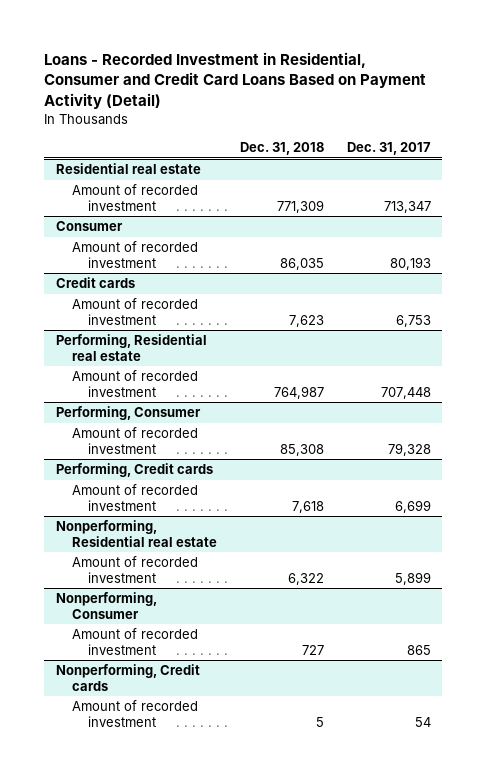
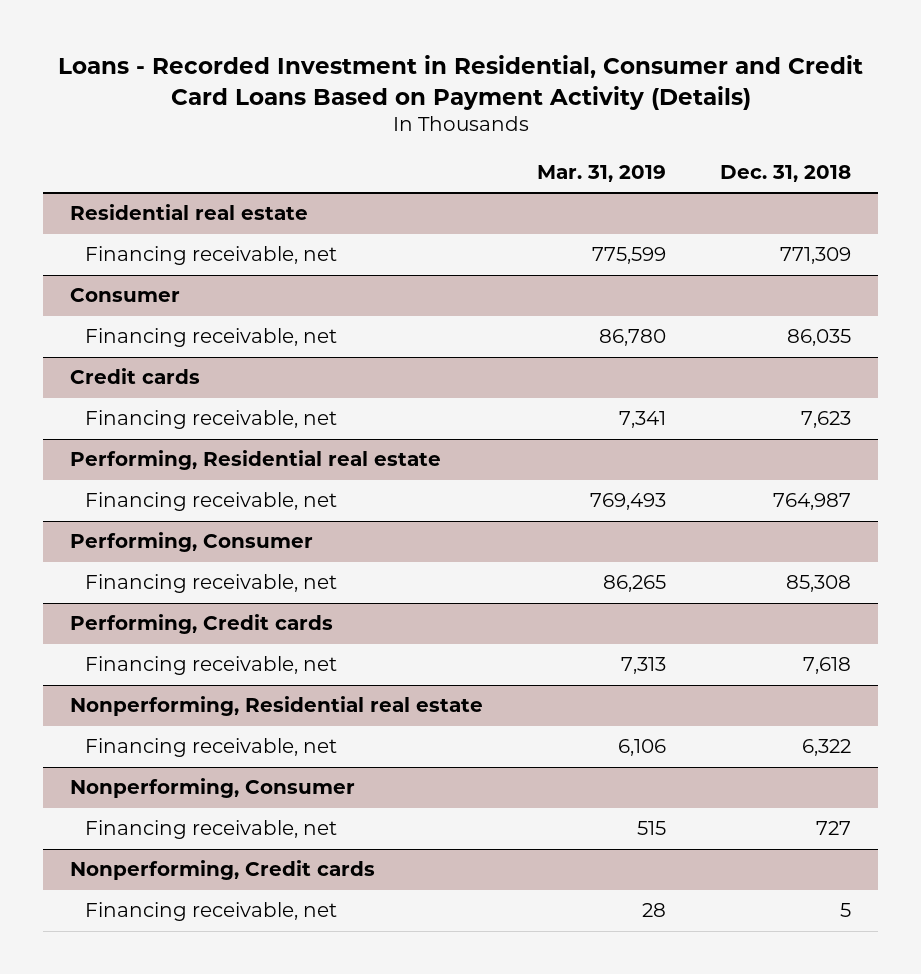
[44,51,427,109] Loans - Recorded Investment in Residential, Consumer and Credit Card Loans Based on Payment Activity (Detail) -> [57,54,863,110] Loans - Recorded Investment in Residential, Consumer and Credit Card Loans Based on Payment Activity (Details)
[346,142,431,156] Dec. 31, 2017 -> none
none -> [537,164,667,182] Mar. 31, 2019
[71,184,198,211] Amount of recorded investment -> [84,246,337,266] Financing receivable, net
[71,241,198,268] Amount of recorded investment -> [84,328,337,348] Financing receivable, net
[71,298,198,325] Amount of recorded investment -> [84,410,337,430] Financing receivable, net
[71,370,198,397] Amount of recorded investment -> [84,492,337,512] Financing receivable, net
[71,427,198,454] Amount of recorded investment -> [84,574,337,594] Financing receivable, net
[71,484,198,511] Amount of recorded investment -> [84,656,337,676] Financing receivable, net
[71,556,198,583] Amount of recorded investment -> [84,738,337,758] Financing receivable, net
[71,628,198,655] Amount of recorded investment -> [84,820,337,840] Financing receivable, net
[71,700,198,727] Amount of recorded investment -> [84,902,337,922] Financing receivable, net

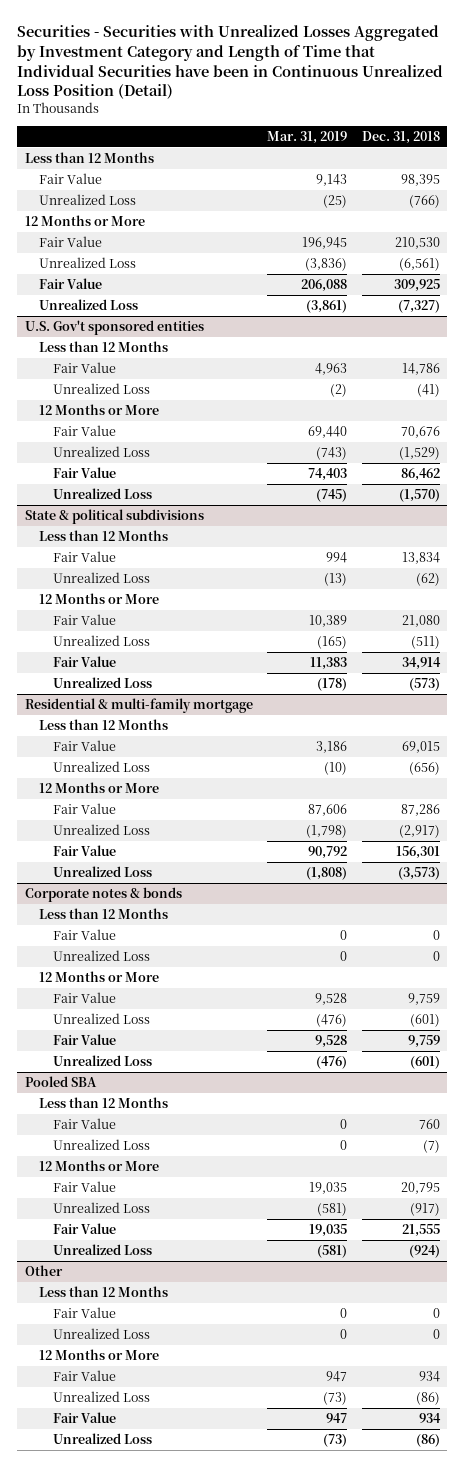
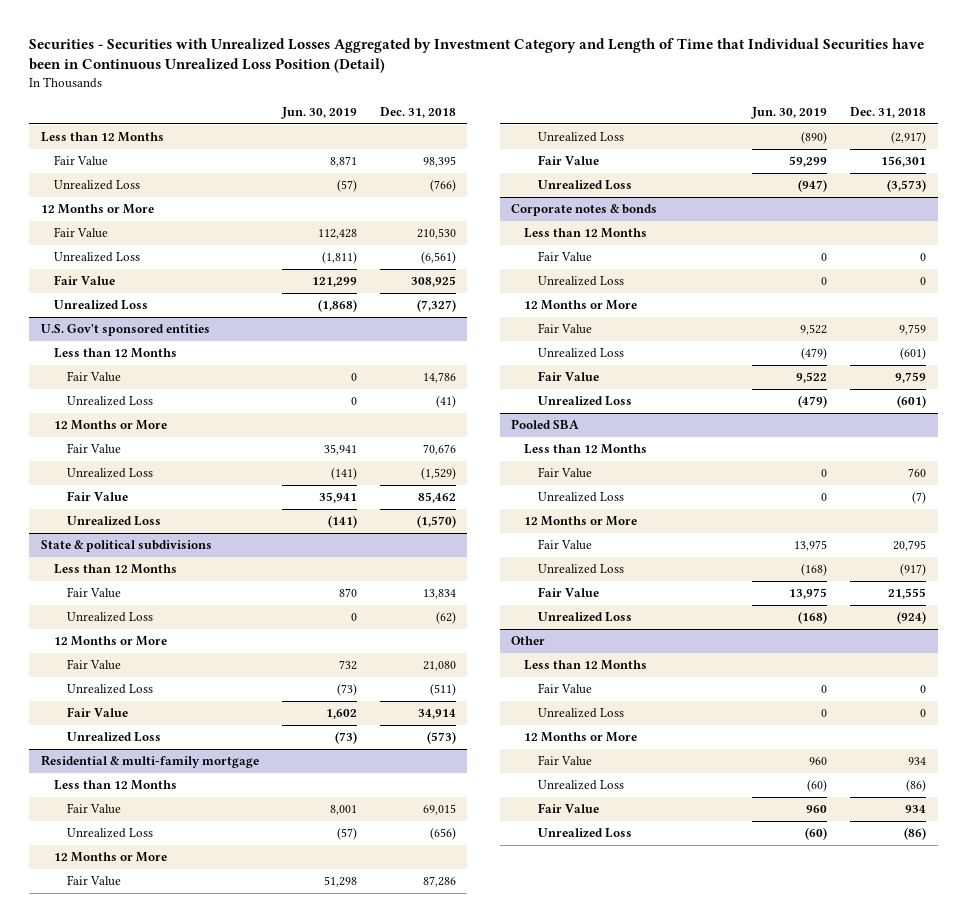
[267,130,348,144] Mar. 31, 2019 -> none
none -> [280,107,357,120] Jun. 30, 2019
[393,278,440,292] 309,925 -> [410,276,456,288] 308,925
[400,467,440,481] 86,462 -> [417,492,456,504] 85,462

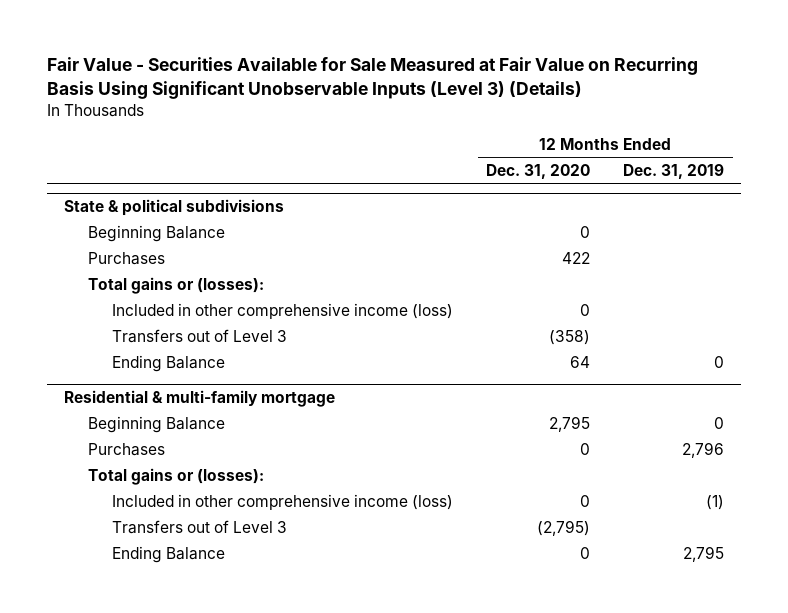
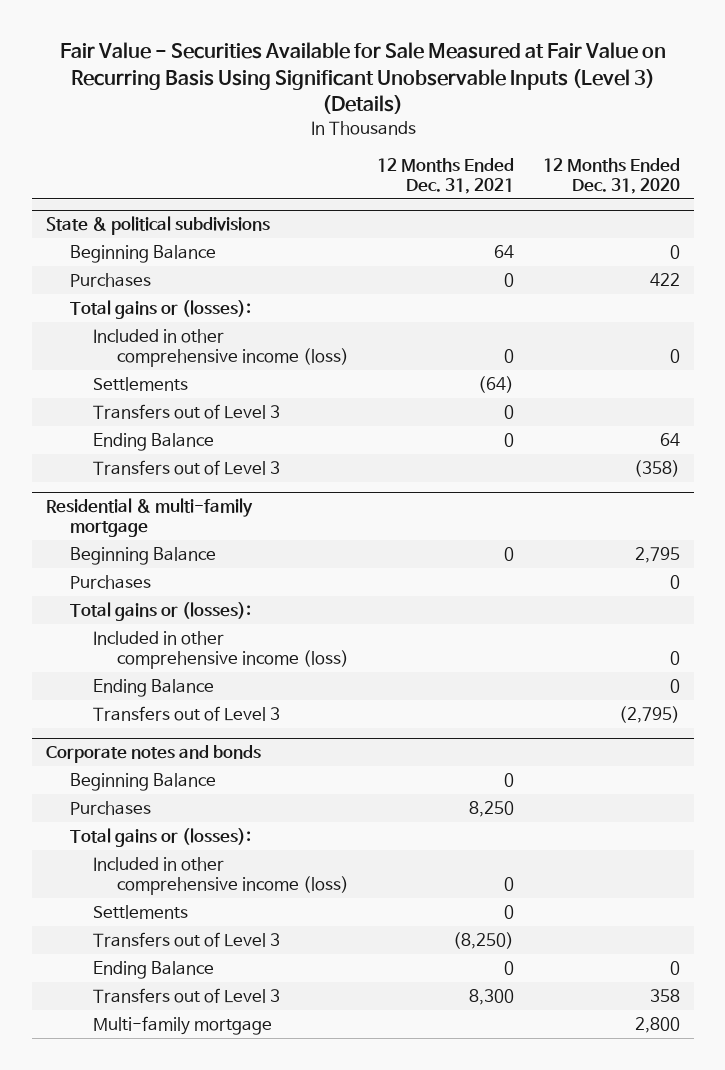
[623,163,725,179] Dec. 31, 2019 -> none
none -> [377,158,515,195] 12 Months Ended Dec. 31, 2021
none -> [93,376,189,391] Settlements
none -> [93,403,281,419] Transfers out of Level 3
[112,328,288,343] Transfers out of Level 3 -> [93,459,281,475] Transfers out of Level 3
none -> [93,678,215,697] Ending Balance
none -> [45,745,261,764] Corporate notes and bonds
none -> [69,772,216,791] Beginning Balance
none -> [69,800,151,815] Purchases
none -> [69,827,251,847] Total gains or (losses):
none -> [93,856,350,896] Included in other comprehensive income (loss)
none -> [93,904,189,919] Settlements
none -> [93,931,281,947] Transfers out of Level 3
none -> [93,987,281,1003] Transfers out of Level 3
none -> [93,1015,273,1035] Multi-family mortgage

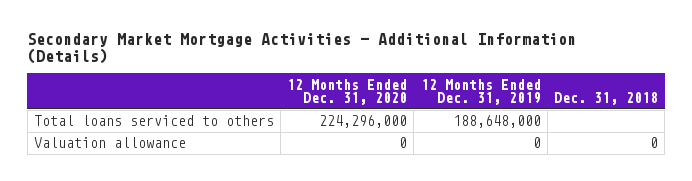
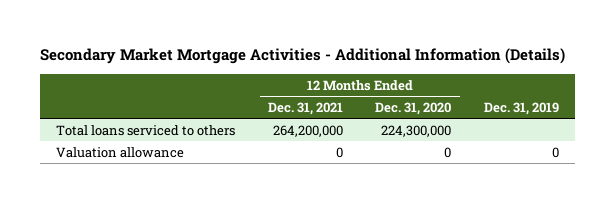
[420,78,541,106] 12 Months Ended Dec. 31, 2019 -> none
[554,92,659,106] Dec. 31, 2018 -> none
none -> [267,101,343,115] Dec. 31, 2021
none -> [483,101,559,115] Dec. 31, 2019
[319,115,408,129] 224,296,000 -> [381,124,452,137] 224,300,000

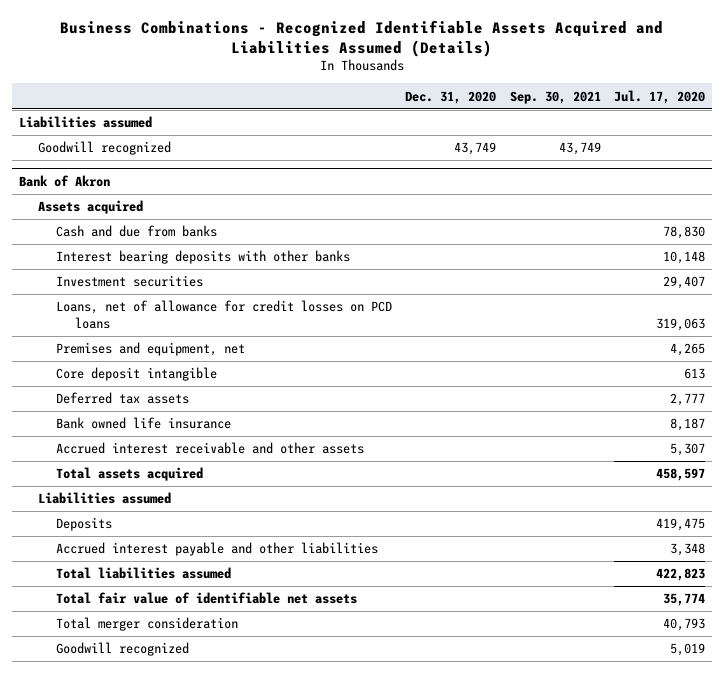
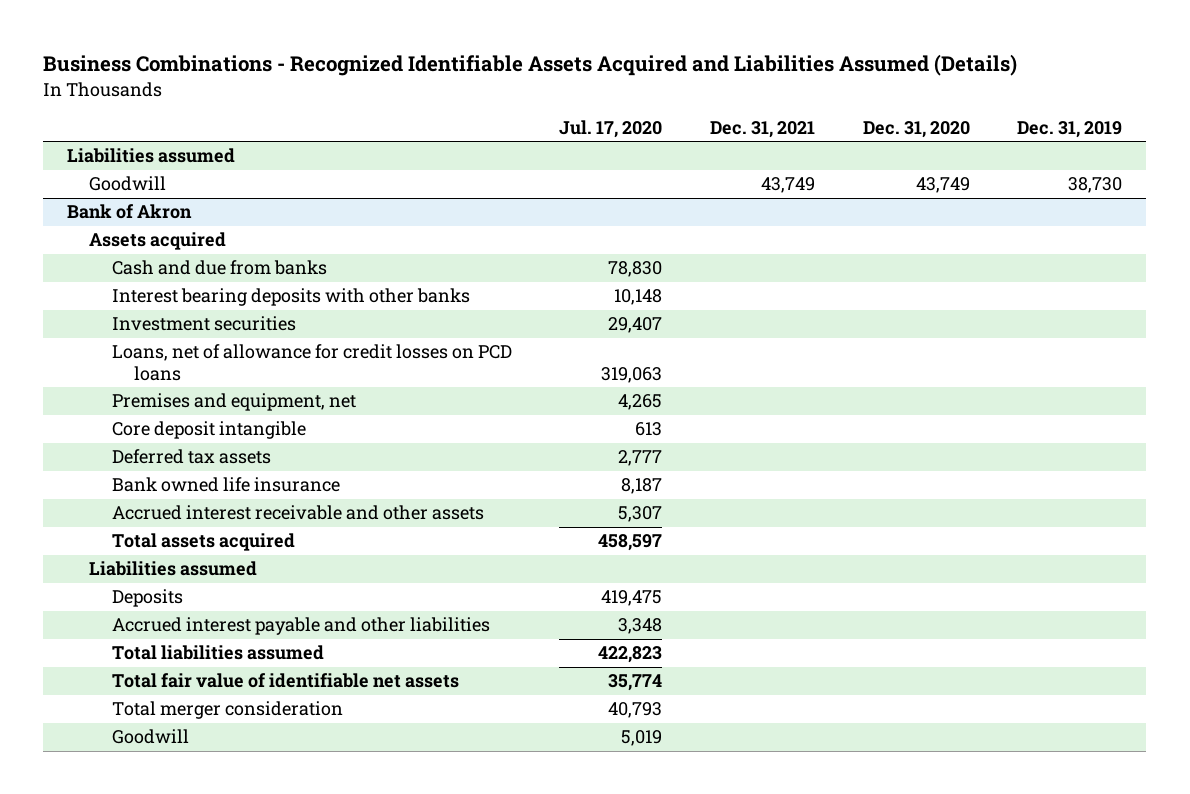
[509,90,601,104] Sep. 30, 2021 -> none
none -> [709,121,815,139] Dec. 31, 2021
none -> [1017,121,1123,139] Dec. 31, 2019
[37,141,171,156] Goodwill recognized -> [89,176,167,192] Goodwill
[56,642,190,657] Goodwill recognized -> [111,729,189,745] Goodwill

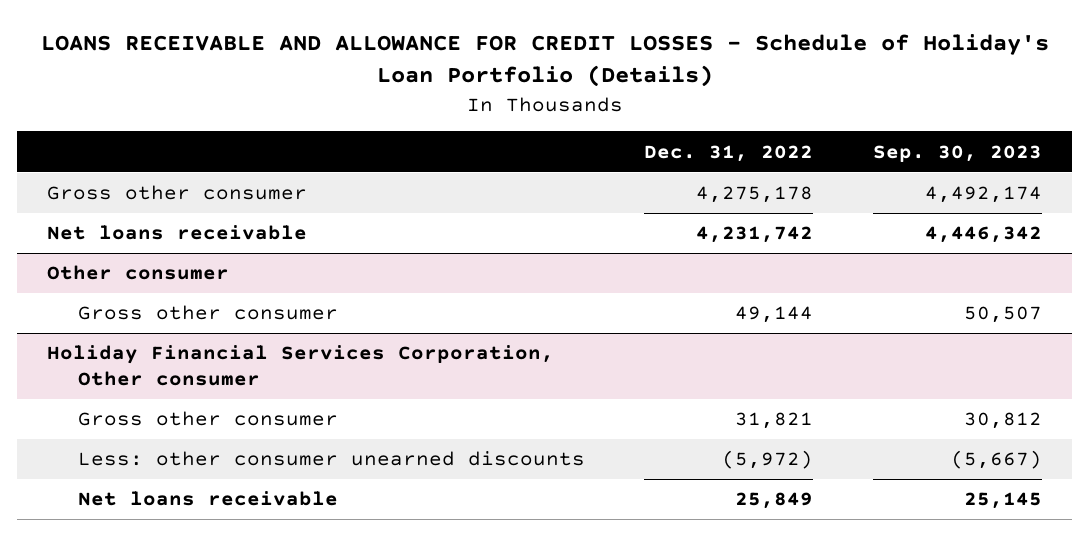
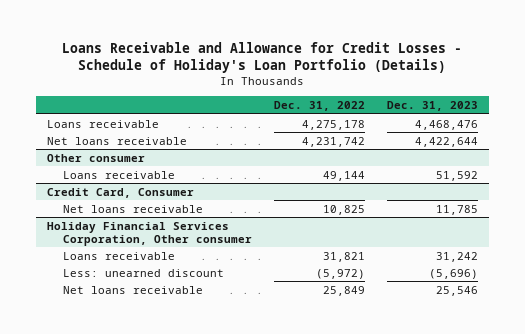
[40,33,1049,88] LOANS RECEIVABLE AND ALLOWANCE FOR CREDIT LOSSES - Schedule of Holiday's Loan Portfolio (Details) -> [62,42,463,74] Loans Receivable and Allowance for Credit Losses - Schedule of Holiday's Loan Portfolio (Details)
[873,144,1043,162] Sep. 30, 2023 -> none
none -> [387,101,479,112] Dec. 31, 2023
[47,185,308,201] Gross other consumer -> [46,119,159,128] Loans receivable
[77,305,338,321] Gross other consumer -> [62,170,175,179] Loans receivable
none -> [46,187,194,198] Credit Card, Consumer
none -> [62,204,203,213] Net loans receivable
[77,411,338,427] Gross other consumer -> [62,251,175,260] Loans receivable
[77,451,585,467] Less: other consumer unearned discounts -> [62,268,224,277] Less: unearned discount

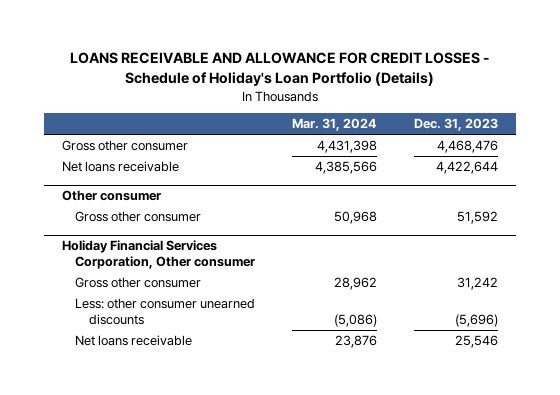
[62,42,463,74] Loans Receivable and Allowance for Credit Losses - Schedule of Holiday's Loan Portfolio (Details) -> [70,52,491,87] LOANS RECEIVABLE AND ALLOWANCE FOR CREDIT LOSSES - Schedule of Holiday's Loan Portfolio (Details)
[274,101,366,112] Dec. 31, 2022 -> none
none -> [292,118,378,132] Mar. 31, 2024
[46,119,159,128] Loans receivable -> [62,140,189,152] Gross other consumer
[46,187,194,198] Credit Card, Consumer -> none
[62,204,203,213] Net loans receivable -> none
[62,170,175,179] Loans receivable -> [75,211,202,223] Gross other consumer
[62,251,175,260] Loans receivable -> [75,277,202,289] Gross other consumer
[62,268,224,277] Less: unearned discount -> [75,298,256,326] Less: other consumer unearned discounts

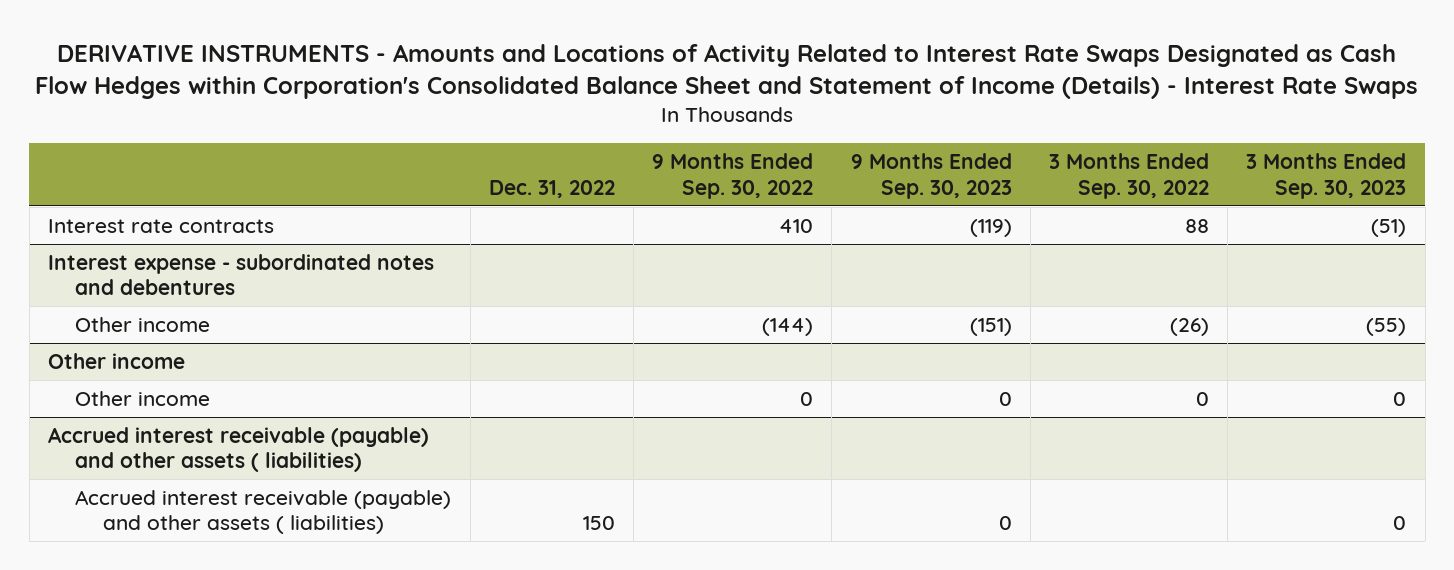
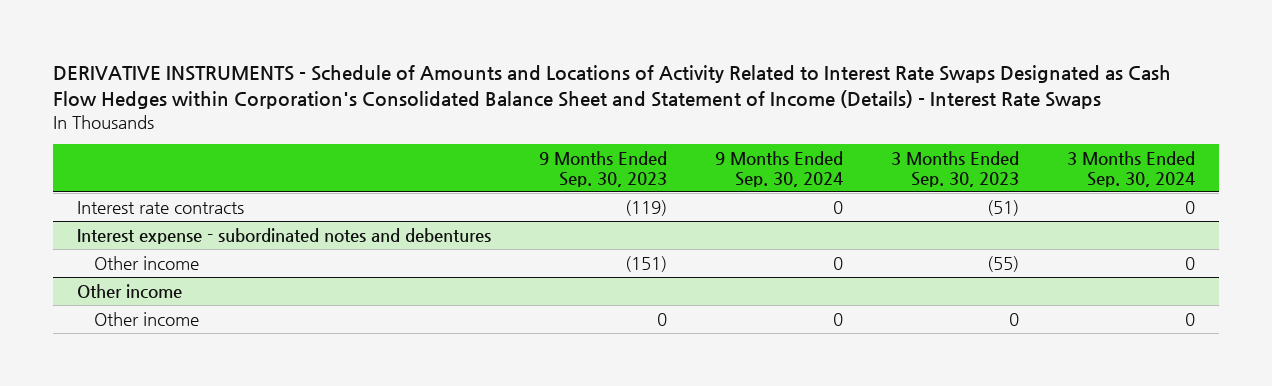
[35,43,1419,100] DERIVATIVE INSTRUMENTS - Amounts and Locations of Activity Related to Interest Rate Swaps Designated as Cash Flow Hedges within Corporation's Consolidated Balance Sheet and Statement of Income (Details) - Interest Rate Swaps -> [53,65,1172,110] DERIVATIVE INSTRUMENTS - Schedule of Amounts and Locations of Activity Related to Interest Rate Swaps Designated as Cash Flow Hedges within Corporation's Consolidated Balance Sheet and Statement of Income (Details) - Interest Rate Swaps
[488,179,615,198] Dec. 31, 2022 -> none
[652,153,814,199] 9 Months Ended Sep. 30, 2022 -> none
[1049,153,1210,199] 3 Months Ended Sep. 30, 2022 -> none
none -> [714,150,843,187] 9 Months Ended Sep. 30, 2024
none -> [1066,150,1195,187] 3 Months Ended Sep. 30, 2024
[47,426,429,473] Accrued interest receivable (payable) and other assets ( liabilities) -> none
[75,489,452,535] Accrued interest receivable (payable) and other assets ( liabilities) -> none

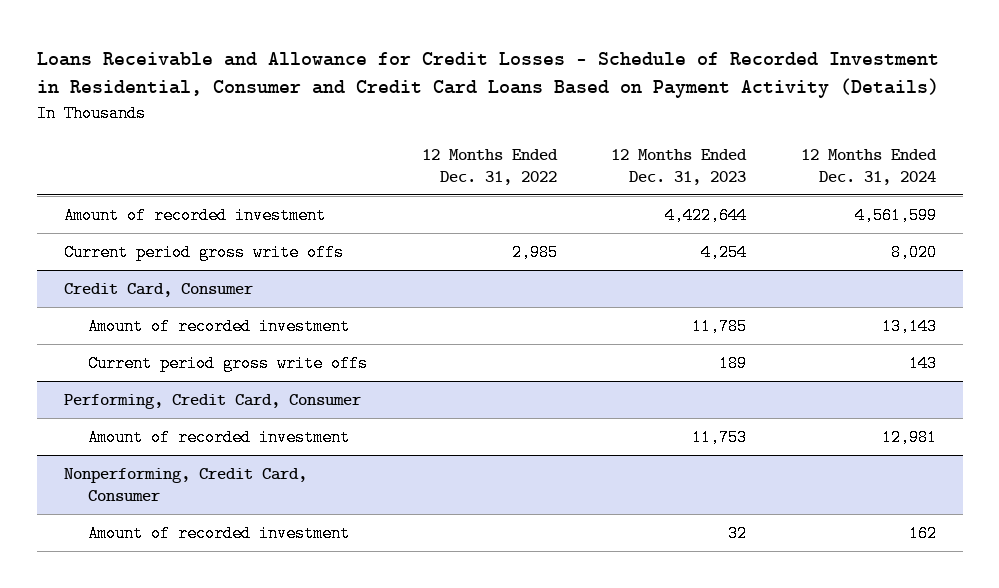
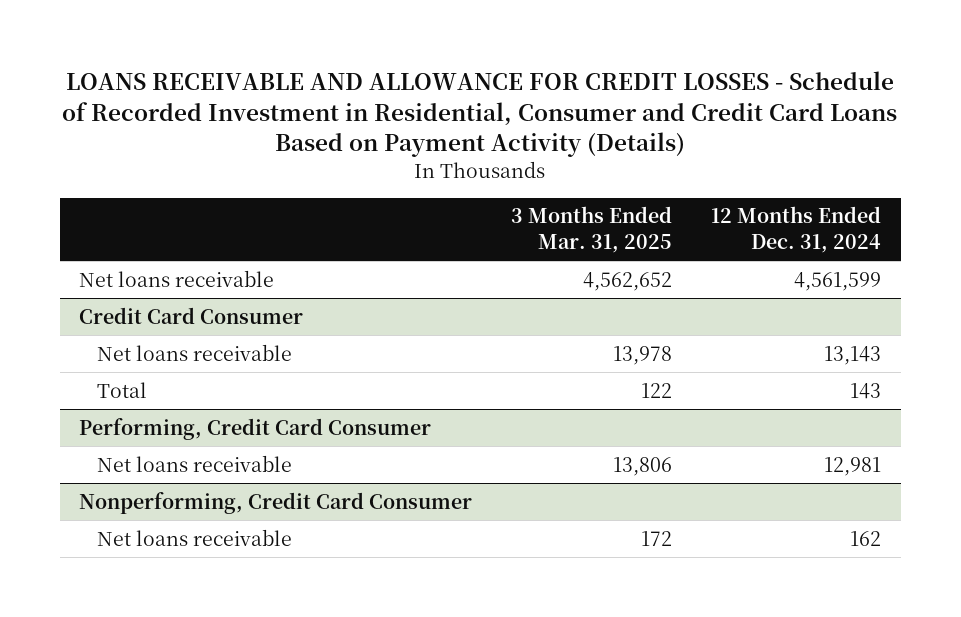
[36,51,939,99] Loans Receivable and Allowance for Credit Losses - Schedule of Recorded Investment in Residential, Consumer and Credit Card Loans Based on Payment Activity (Details) -> [62,71,898,158] LOANS RECEIVABLE AND ALLOWANCE FOR CREDIT LOSSES - Schedule of Recorded Investment in Residential, Consumer and Credit Card Loans Based on Payment Activity (Details)
[421,148,558,185] 12 Months Ended Dec. 31, 2022 -> none
[611,148,748,185] 12 Months Ended Dec. 31, 2023 -> none
none -> [511,206,673,253] 3 Months Ended Mar. 31, 2025
[63,243,344,261] Current period gross write offs -> none
[63,206,326,224] Amount of recorded investment -> [79,269,275,287] Net loans receivable
[63,282,253,297] Credit Card, Consumer -> [79,306,304,324] Credit Card Consumer
[88,317,351,335] Amount of recorded investment -> [96,343,292,361] Net loans receivable
[88,354,369,372] Current period gross write offs -> [96,381,147,398] Total
[63,393,361,409] Performing, Credit Card, Consumer -> [79,417,432,440] Performing, Credit Card Consumer
[88,428,351,446] Amount of recorded investment -> [96,454,292,472] Net loans receivable
[63,467,307,502] Nonperforming, Credit Card, Consumer -> [79,491,473,514] Nonperforming, Credit Card Consumer
[88,524,351,542] Amount of recorded investment -> [96,528,292,546] Net loans receivable

